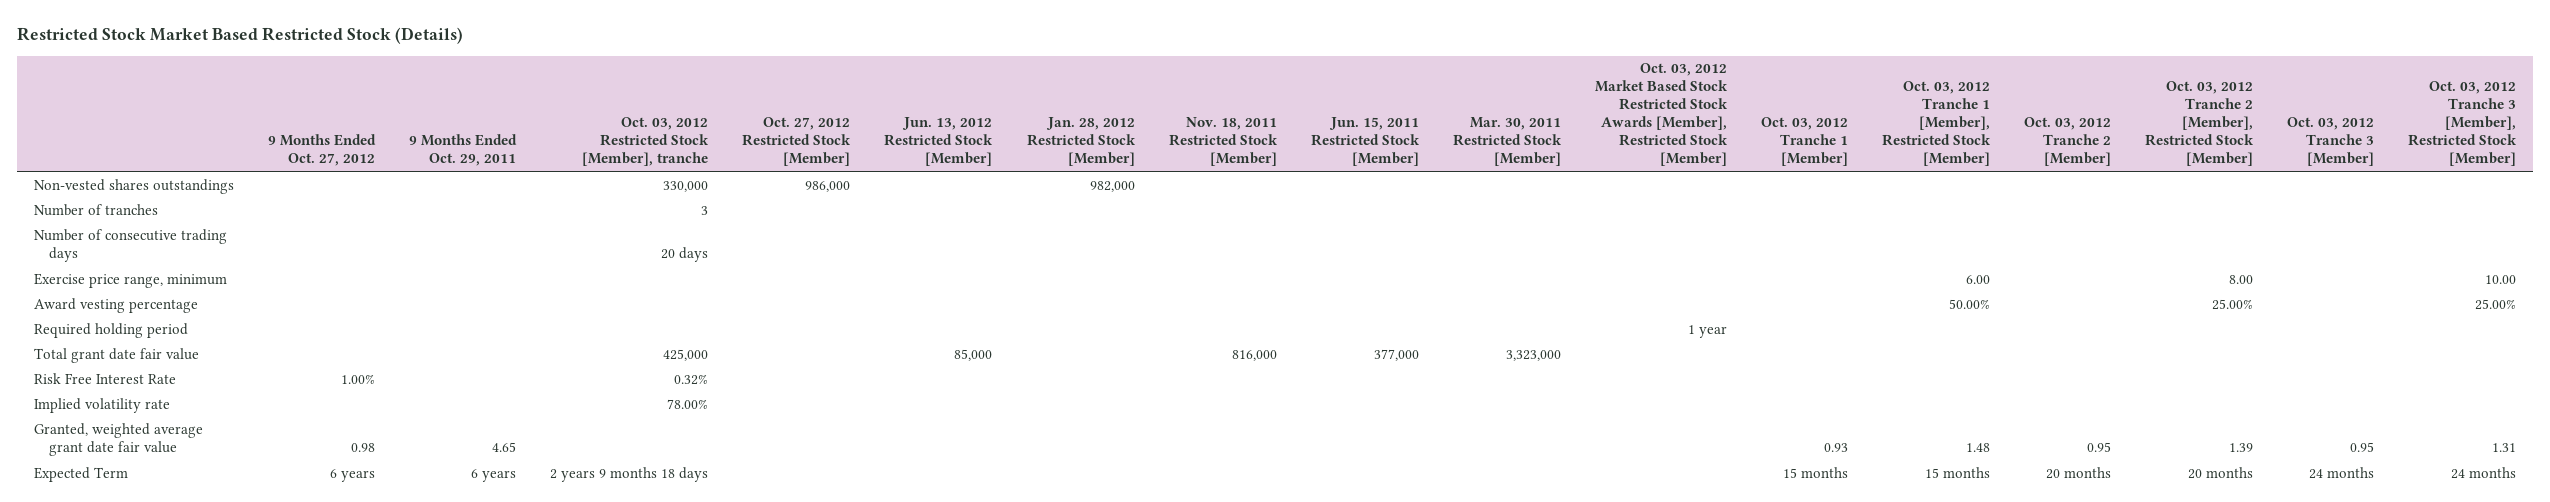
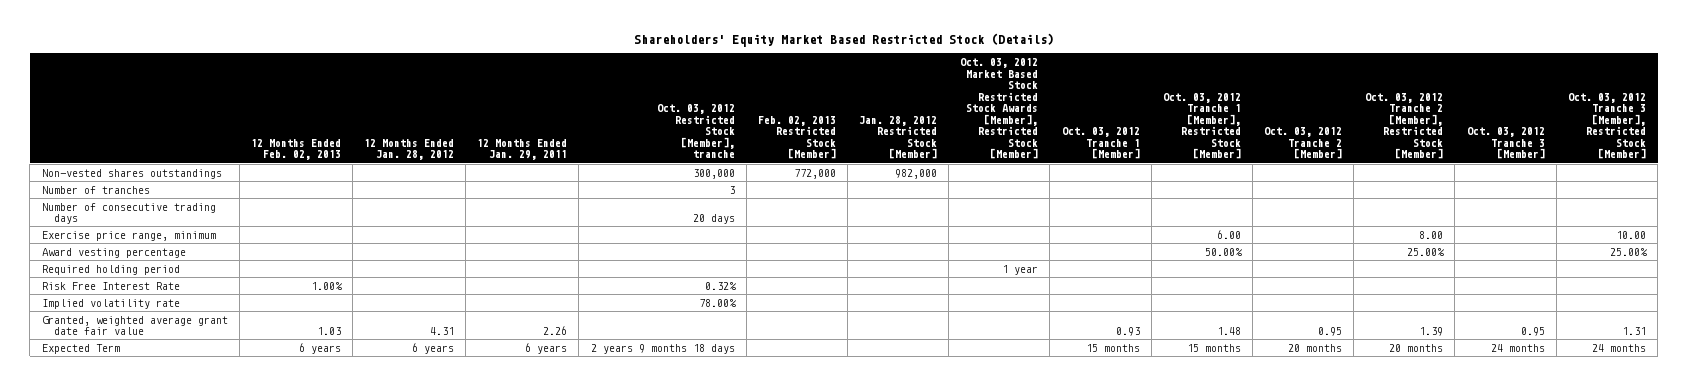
[17,27,464,45] Restricted Stock Market Based Restricted Stock (Details) -> [633,33,1054,48] Shareholders' Equity Market Based Restricted Stock (Details)
[268,134,377,167] 9 Months Ended Oct. 27, 2012 -> none
[409,134,518,167] 9 Months Ended Oct. 29, 2011 -> none
[742,117,852,167] Oct. 27, 2012 Restricted Stock [Member] -> none
[884,117,994,167] Jun. 13, 2012 Restricted Stock [Member] -> none
[1168,117,1278,167] Nov. 18, 2011 Restricted Stock [Member] -> none
[1310,117,1420,167] Jun. 15, 2011 Restricted Stock [Member] -> none
[1452,117,1562,167] Mar. 30, 2011 Restricted Stock [Member] -> none
none -> [250,138,341,161] 12 Months Ended Feb. 02, 2013
none -> [364,138,455,161] 12 Months Ended Jan. 28, 2012
none -> [477,138,568,161] 12 Months Ended Jan. 29, 2011
none -> [757,115,836,160] Feb. 02, 2013 Restricted Stock [Member]
[663,180,709,192] 330,000 -> [692,168,735,179] 300,000
[34,347,200,363] Total grant date fair value -> none

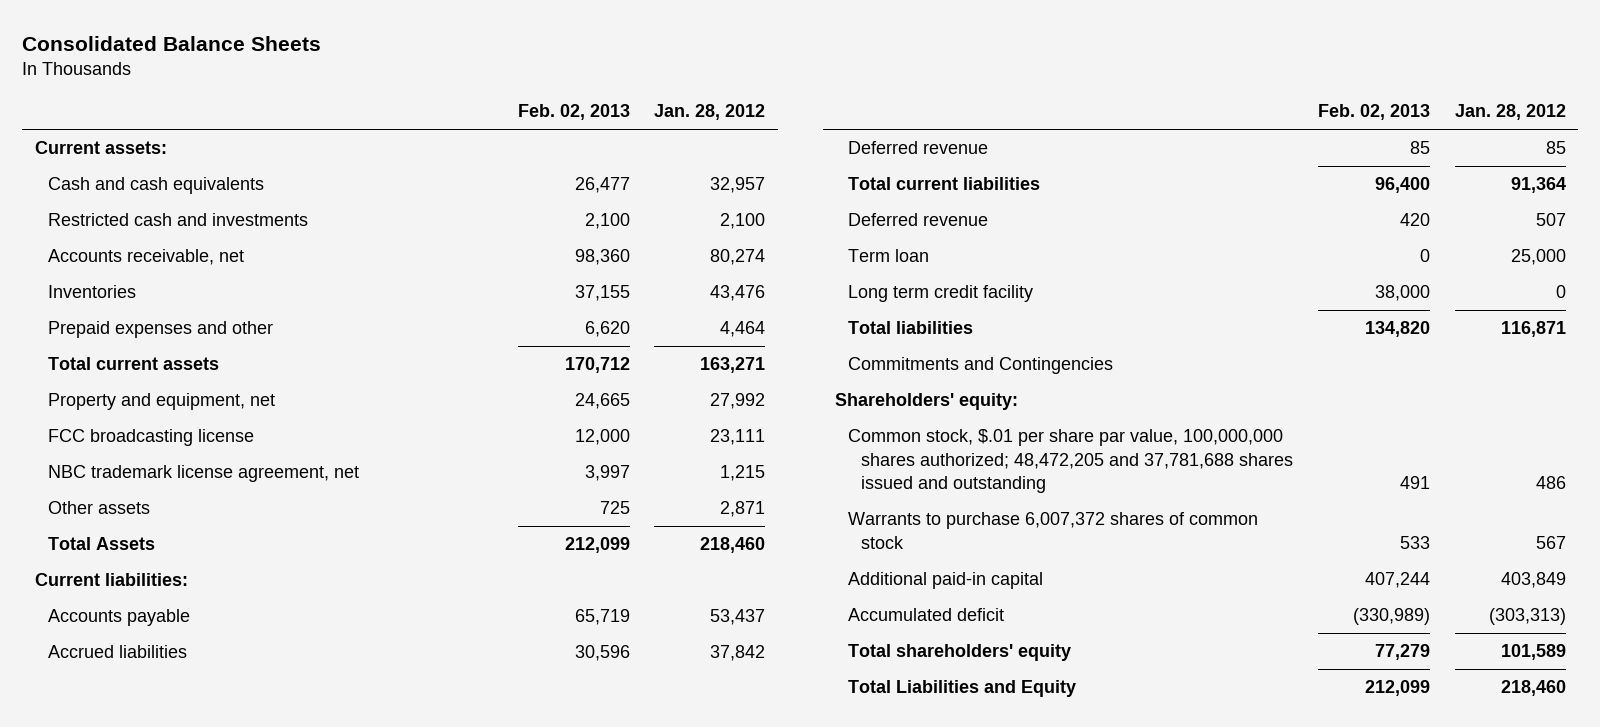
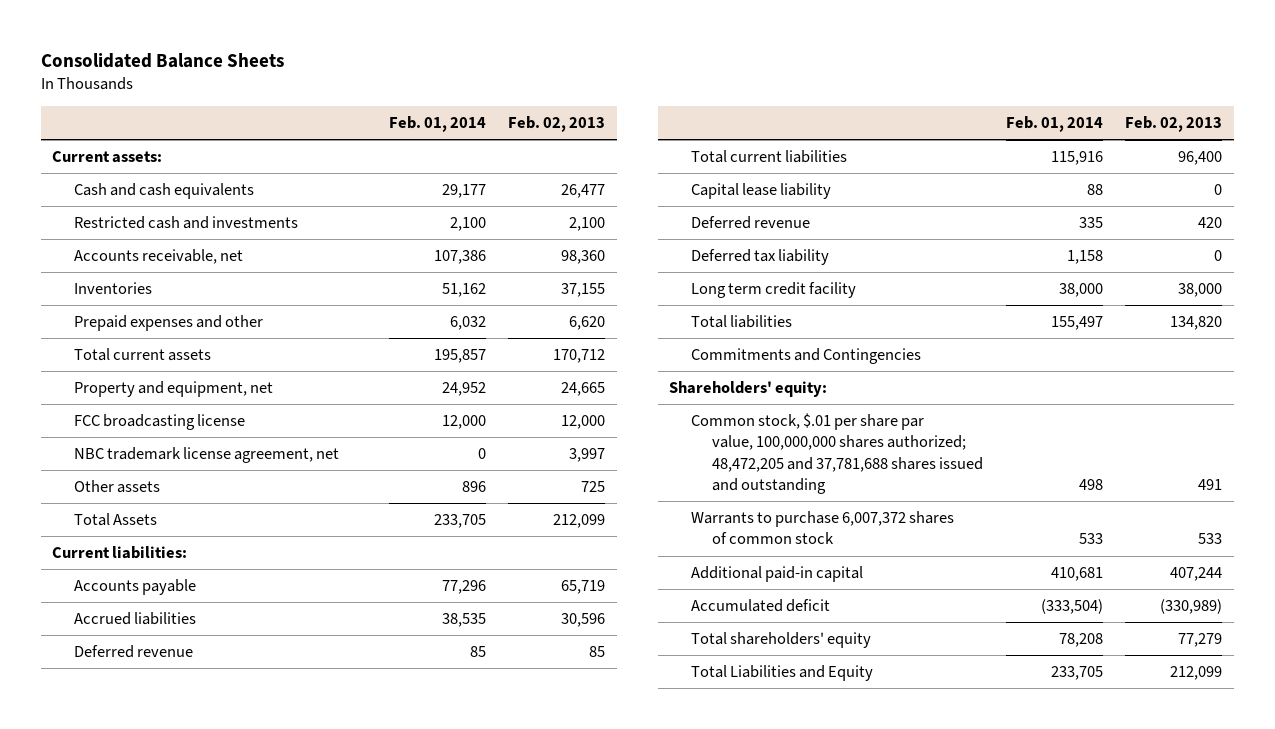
[654,104,766,121] Jan. 28, 2012 -> none
none -> [388,115,486,132] Feb. 01, 2014
none -> [690,183,831,200] Capital lease liability
[848,249,930,263] Term loan -> none
none -> [690,249,829,266] Deferred tax liability

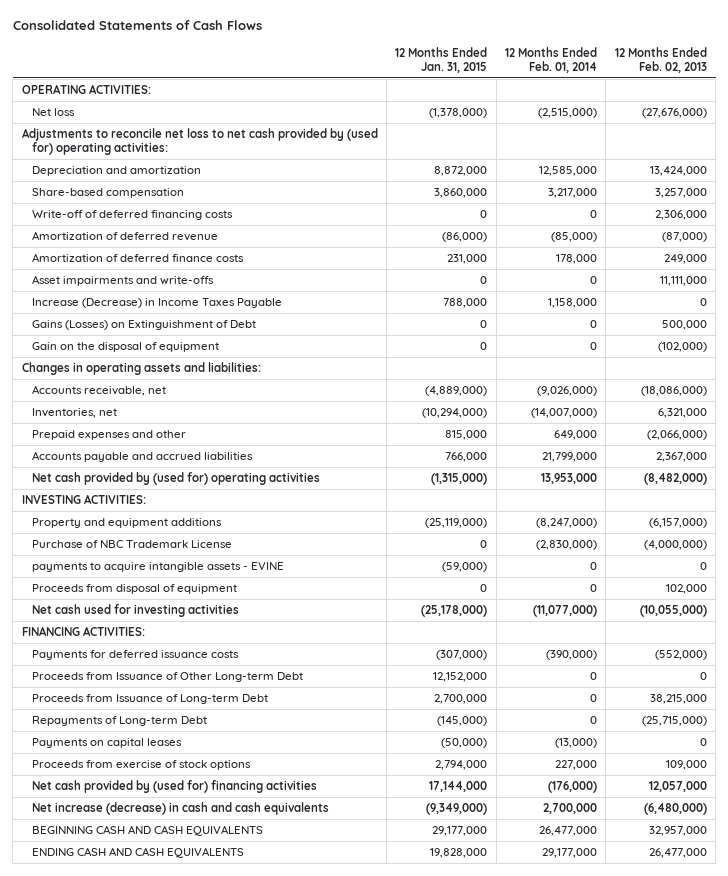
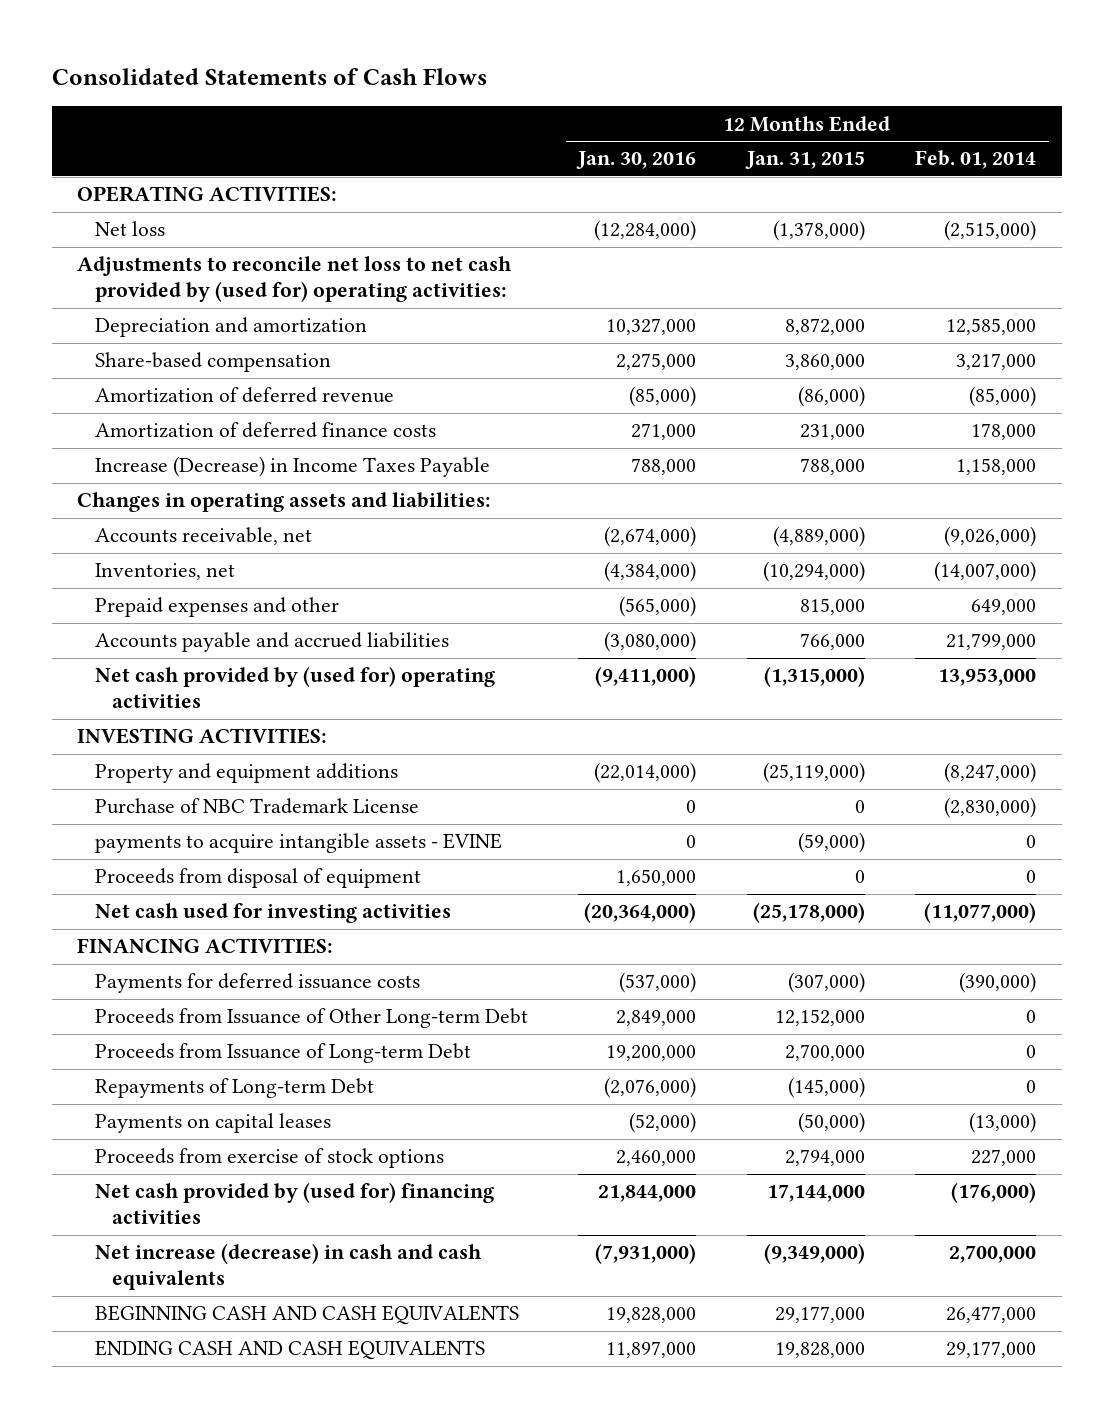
[614,46,707,73] 12 Months Ended Feb. 02, 2013 -> none
none -> [576,151,697,170] Jan. 30, 2016
[32,209,234,220] Write-off of deferred financing costs -> none
[32,274,215,286] Asset impairments and write-offs -> none
[32,319,257,330] Gains (Losses) on Extinguishment of Debt -> none
[32,341,220,352] Gain on the disposal of equipment -> none

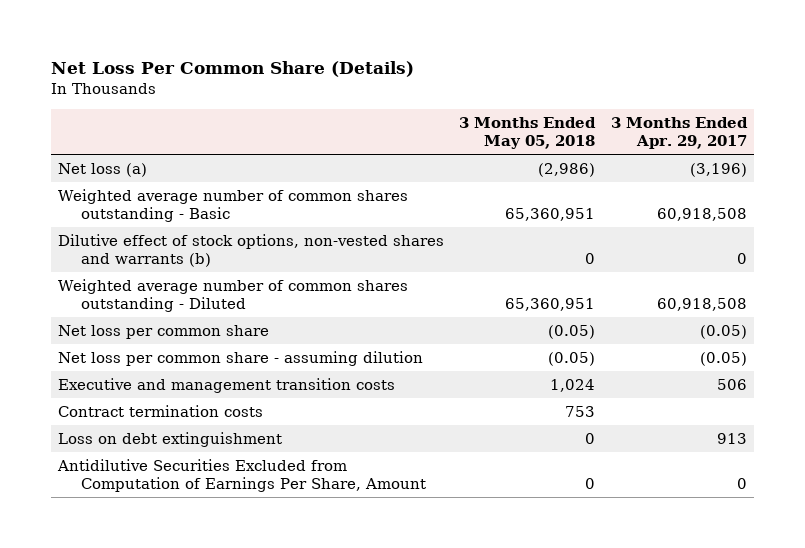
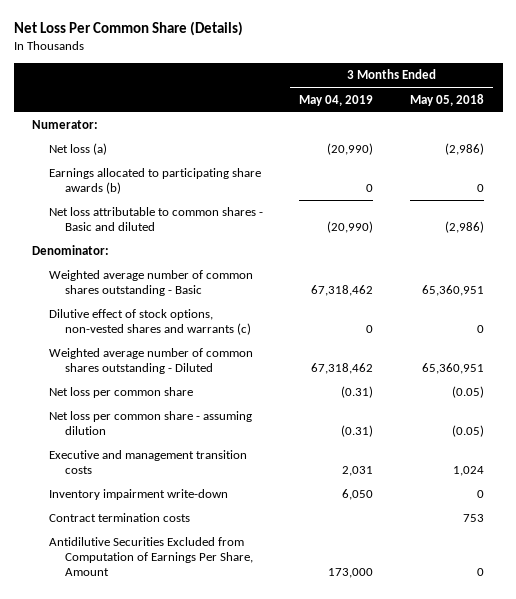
[610,116,748,150] 3 Months Ended Apr. 29, 2017 -> none
none -> [299,94,374,106] May 04, 2019
none -> [32,120,99,130] Numerator:
none -> [48,168,261,195] Earnings allocated to participating share awards (b)
none -> [48,207,263,232] Net loss attributable to common shares - Basic and diluted
none -> [32,245,110,256] Denominator:
[58,233,445,268] Dilutive effect of stock options, non-vested shares and warrants (b) -> [48,309,251,336] Dilutive effect of stock options, non-vested shares and warrants (c)
none -> [48,489,228,501] Inventory impairment write-down
[58,431,283,447] Loss on debt extinguishment -> none

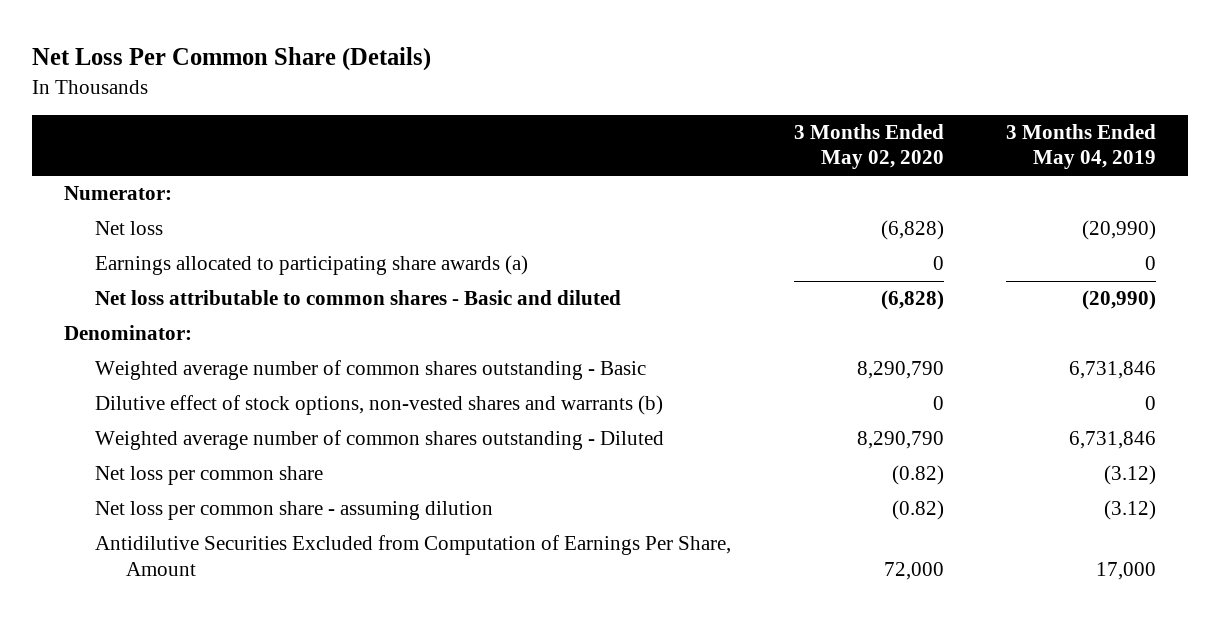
[410,93,485,106] May 05, 2018 -> none
none -> [793,124,944,170] 3 Months Ended May 02, 2020
[48,143,107,156] Net loss (a) -> [95,221,164,236] Net loss
[48,168,261,195] Earnings allocated to participating share awards (b) -> [95,255,529,276] Earnings allocated to participating share awards (a)
[48,450,247,475] Executive and management transition costs -> none
[48,489,228,501] Inventory impairment write-down -> none
[48,513,190,523] Contract termination costs -> none
[311,285,374,297] 67,318,462 -> [1069,361,1157,380] 6,731,846
[48,309,251,336] Dilutive effect of stock options, non-vested shares and warrants (c) -> [95,395,664,416] Dilutive effect of stock options, non-vested shares and warrants (b)
[311,363,374,375] 67,318,462 -> [1069,431,1157,450] 6,731,846
[341,386,374,399] (0.31) -> [1104,465,1157,486] (3.12)
[341,425,374,438] (0.31) -> [1104,500,1157,521] (3.12)
[328,568,374,579] 173,000 -> [1096,561,1157,580] 17,000

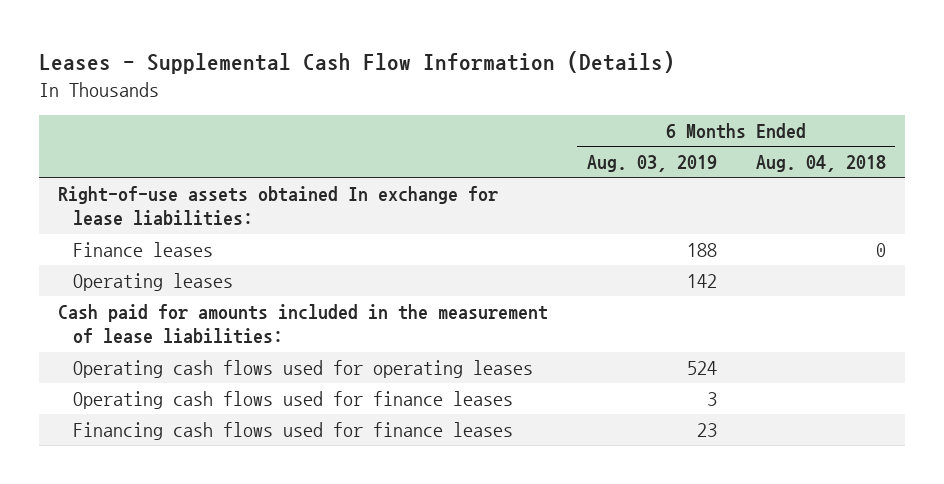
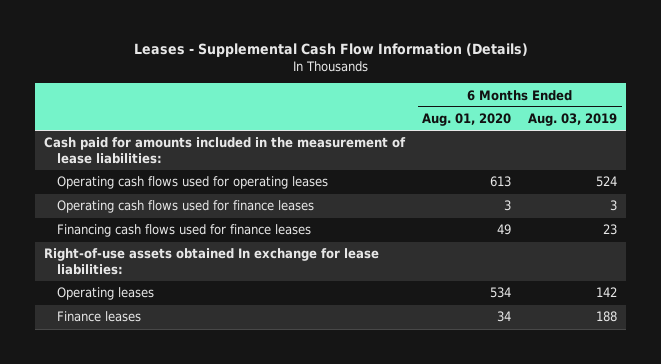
[755,155,886,173] Aug. 04, 2018 -> none
none -> [422,113,512,127] Aug. 01, 2020
[58,185,499,227] Right-of-use assets obtained In exchange for lease liabilities: -> [43,248,379,275] Right-of-use assets obtained In exchange for lease liabilities:
[73,272,234,291] Operating leases -> [57,287,155,301] Operating leases
[73,241,214,257] Finance leases -> [57,311,142,323] Finance leases

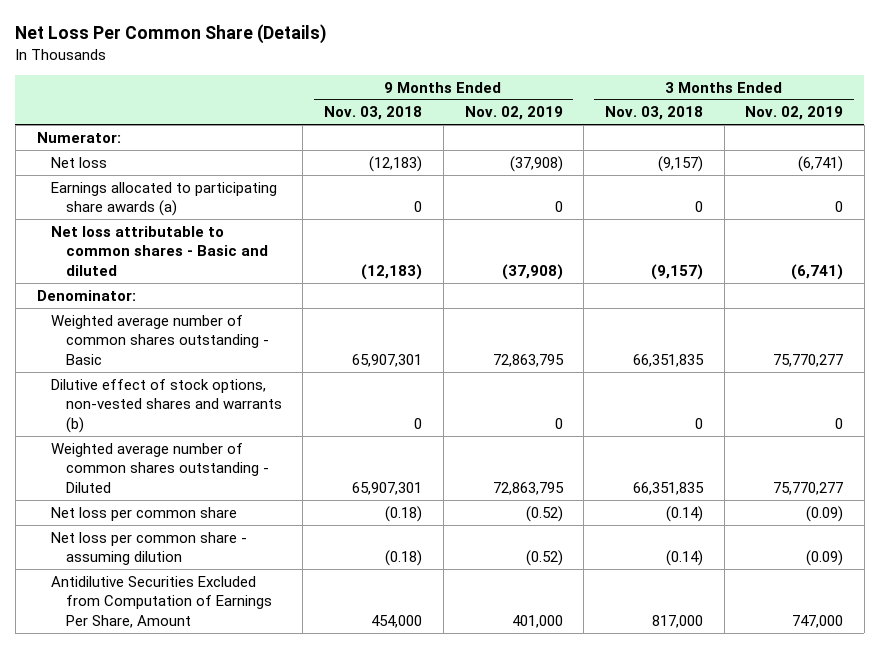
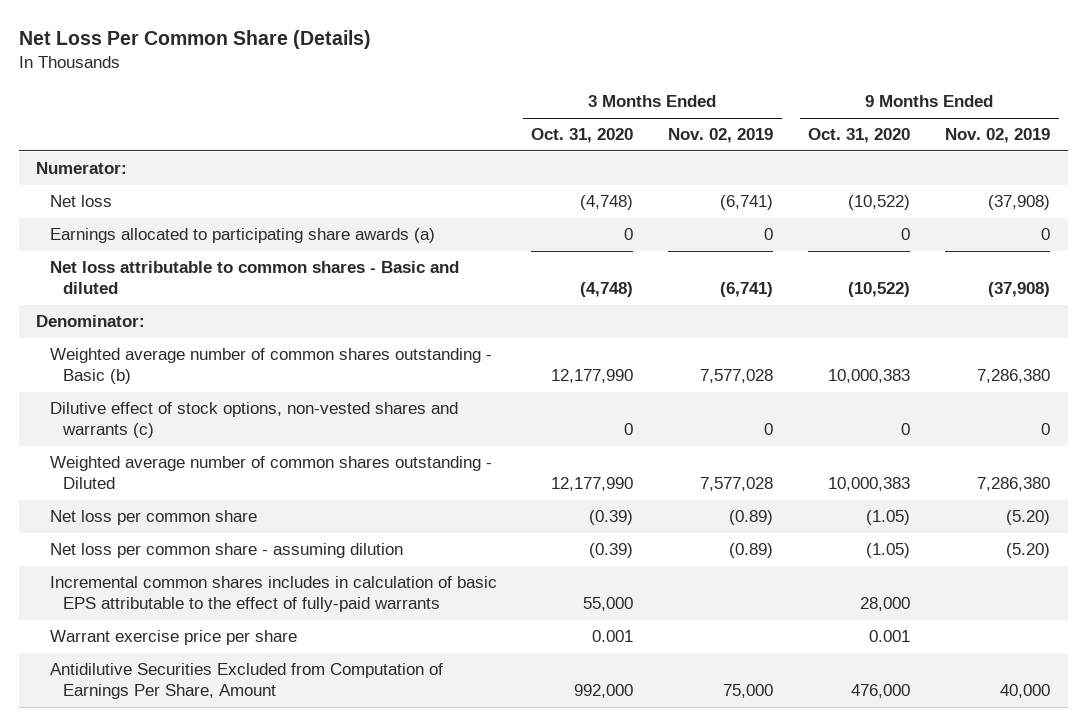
[324,106,423,121] Nov. 03, 2018 -> none
[604,106,703,121] Nov. 03, 2018 -> none
none -> [531,128,634,144] Oct. 31, 2020
none -> [808,128,911,144] Oct. 31, 2020
[51,314,269,365] Weighted average number of common shares outstanding - Basic -> [49,348,492,385] Weighted average number of common shares outstanding - Basic (b)
[492,353,564,367] 72,863,795 -> [977,369,1051,384] 7,286,380
[773,353,844,367] 75,770,277 -> [700,369,774,384] 7,577,028
[51,378,282,433] Dilutive effect of stock options, non-vested shares and warrants (b) -> [49,402,458,439] Dilutive effect of stock options, non-vested shares and warrants (c)
[492,481,564,495] 72,863,795 -> [977,477,1051,492] 7,286,380
[773,481,844,495] 75,770,277 -> [700,477,774,492] 7,577,028
[525,505,563,522] (0.52) -> [1006,510,1051,526] (5.20)
[806,505,844,522] (0.09) -> [729,510,774,526] (0.89)
[525,550,563,567] (0.52) -> [1006,543,1051,559] (5.20)
[806,550,844,567] (0.09) -> [729,543,774,559] (0.89)
none -> [49,576,497,613] Incremental common shares includes in calculation of basic EPS attributable to the effect of fully-paid warrants
none -> [49,630,297,646] Warrant exercise price per share
[511,614,563,628] 401,000 -> [1000,684,1051,699] 40,000
[792,614,844,628] 747,000 -> [723,684,774,699] 75,000

